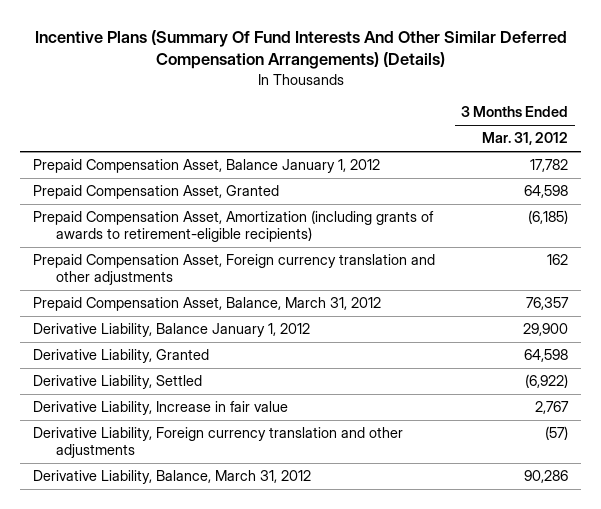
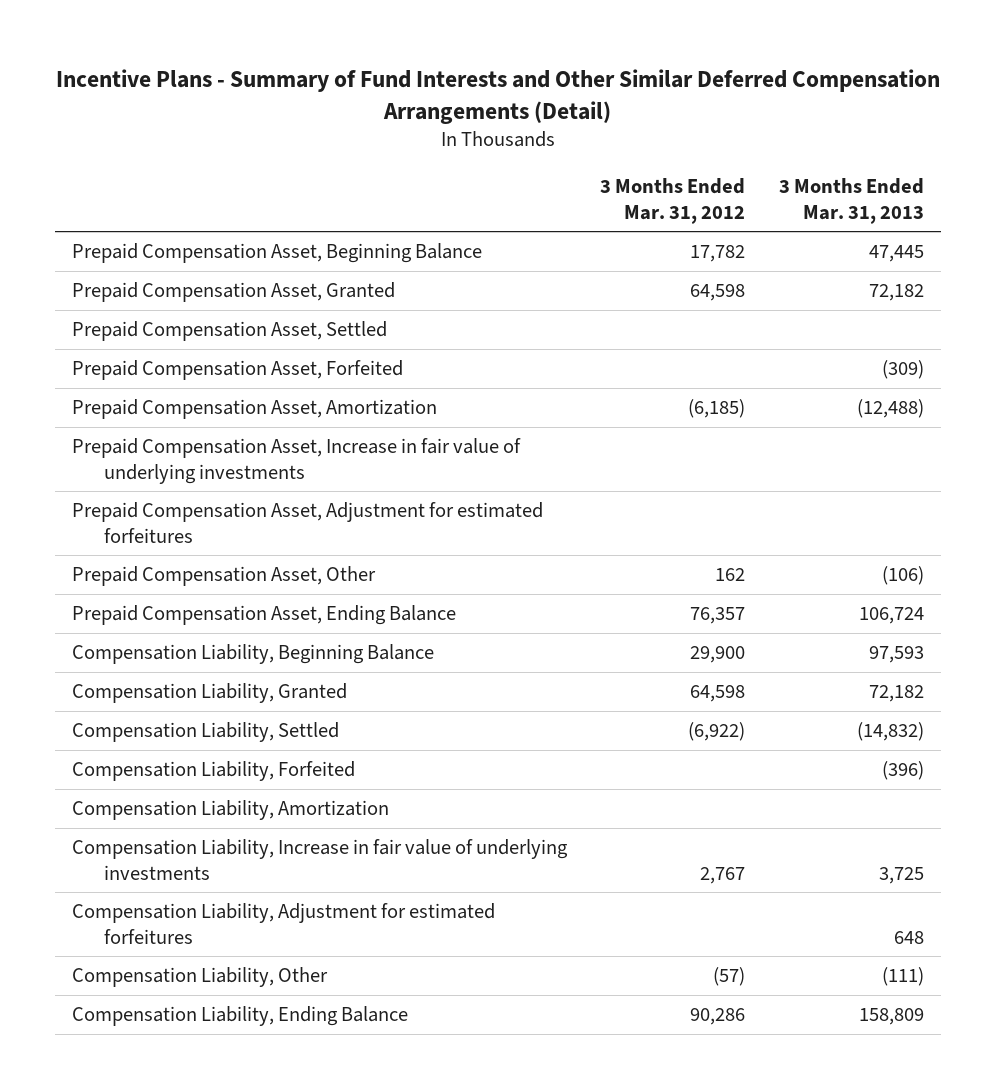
[34,29,567,70] Incentive Plans (Summary Of Fund Interests And Other Similar Deferred Compensation Arrangements) (Details) -> [55,68,940,124] Incentive Plans - Summary of Fund Interests and Other Similar Deferred Compensation Arrangements (Detail)
none -> [778,177,924,224] 3 Months Ended Mar. 31, 2013
[33,159,381,174] Prepaid Compensation Asset, Balance January 1, 2012 -> [71,243,482,264] Prepaid Compensation Asset, Beginning Balance
none -> [71,321,387,342] Prepaid Compensation Asset, Settled
none -> [71,360,403,381] Prepaid Compensation Asset, Forfeited
[33,210,435,243] Prepaid Compensation Asset, Amortization (including grants of awards to retirement-eligible recipients) -> [71,399,437,420] Prepaid Compensation Asset, Amortization
none -> [71,438,521,484] Prepaid Compensation Asset, Increase in fair value of underlying investments
none -> [71,502,543,543] Prepaid Compensation Asset, Adjustment for estimated forfeitures
[33,254,436,286] Prepaid Compensation Asset, Foreign currency translation and other adjustments -> [71,566,376,587] Prepaid Compensation Asset, Other
[33,297,382,312] Prepaid Compensation Asset, Balance, March 31, 2012 -> [71,605,456,626] Prepaid Compensation Asset, Ending Balance
[33,323,311,338] Derivative Liability, Balance January 1, 2012 -> [71,644,434,665] Compensation Liability, Beginning Balance
[33,349,210,364] Derivative Liability, Granted -> [71,683,347,704] Compensation Liability, Granted
[33,375,203,390] Derivative Liability, Settled -> [71,722,339,743] Compensation Liability, Settled
none -> [71,761,355,782] Compensation Liability, Forfeited
none -> [71,800,389,821] Compensation Liability, Amortization
[33,401,289,416] Derivative Liability, Increase in fair value -> [71,839,568,880] Compensation Liability, Increase in fair value of underlying investments
none -> [71,903,495,944] Compensation Liability, Adjustment for estimated forfeitures
[33,427,404,459] Derivative Liability, Foreign currency translation and other adjustments -> [71,967,328,988] Compensation Liability, Other
[33,470,312,485] Derivative Liability, Balance, March 31, 2012 -> [71,1006,408,1027] Compensation Liability, Ending Balance

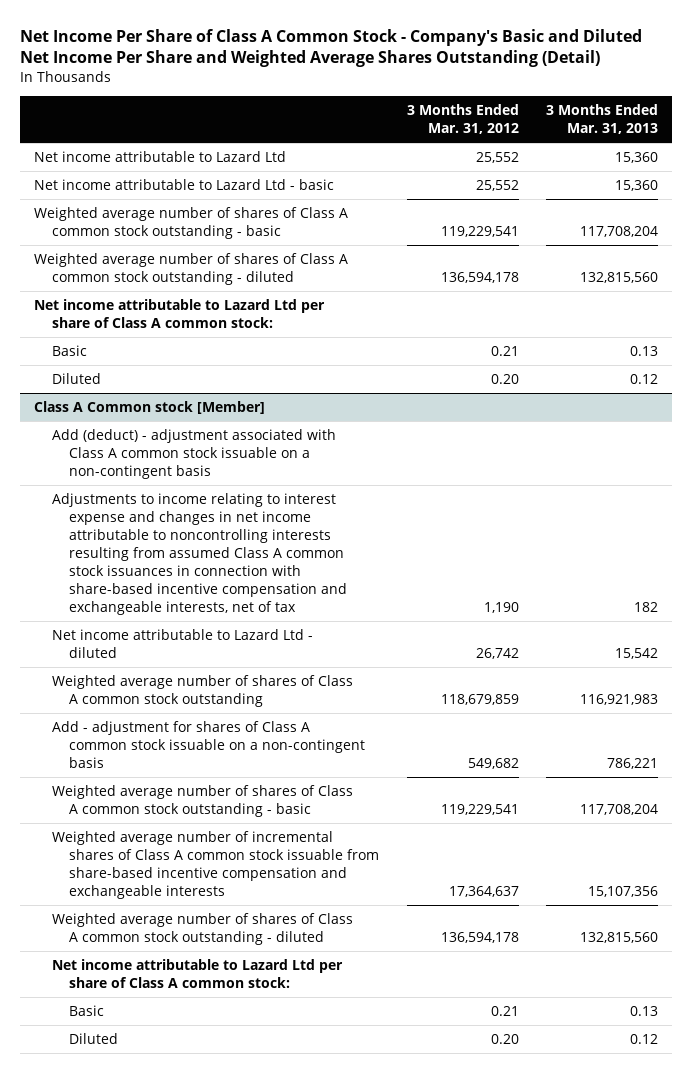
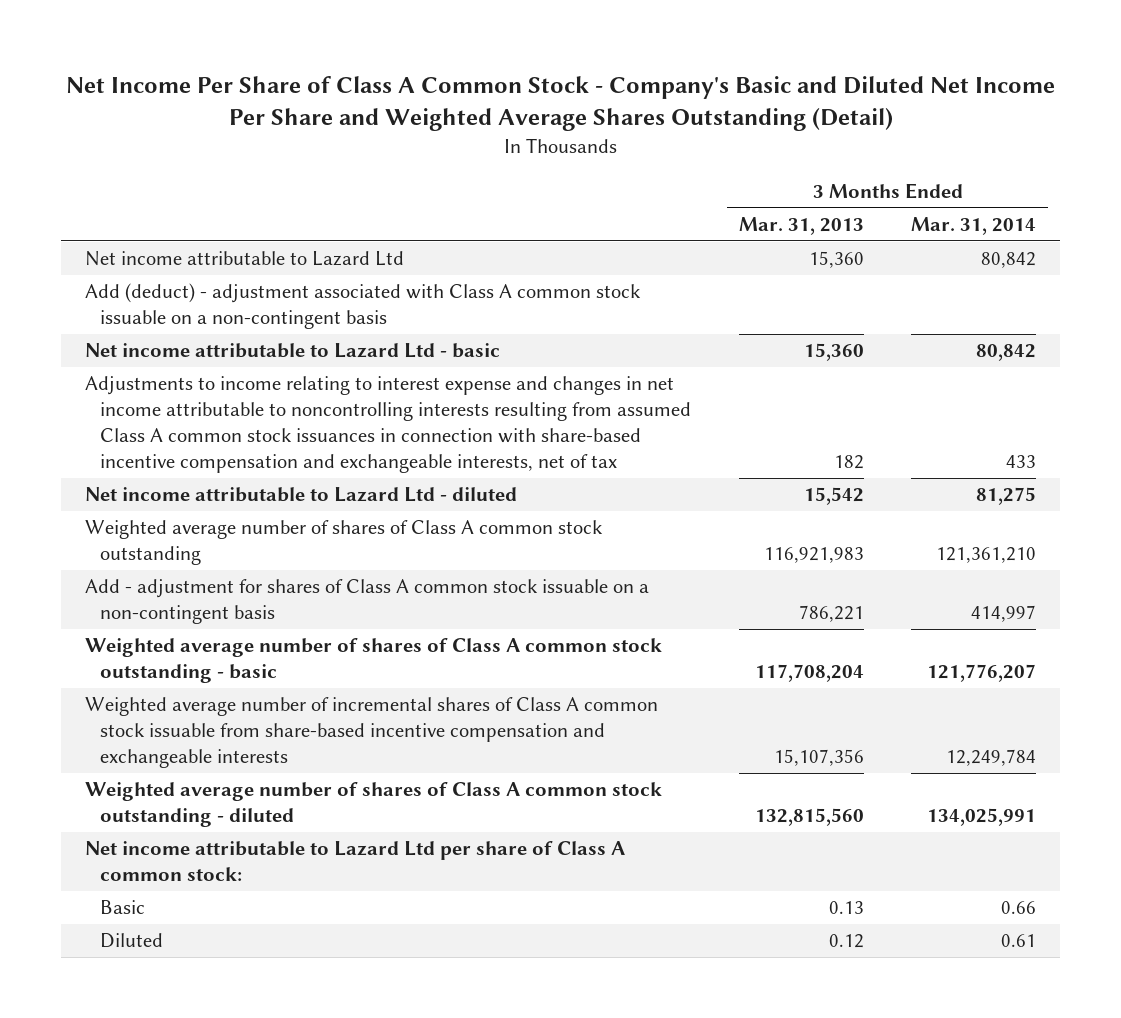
[406,104,519,135] 3 Months Ended Mar. 31, 2012 -> none
none -> [911,216,1037,235] Mar. 31, 2014
[34,207,349,240] Weighted average number of shares of Class A common stock outstanding - basic -> none
[34,253,349,286] Weighted average number of shares of Class A common stock outstanding - diluted -> none
[34,299,326,329] Net income attributable to Lazard Ltd per share of Class A common stock: -> none
[51,345,87,357] Basic -> none
[51,373,101,385] Diluted -> none
[34,401,266,415] Class A Common stock [Member] -> none
[34,179,335,191] Net income attributable to Lazard Ltd - basic -> [84,343,500,359] Net income attributable to Lazard Ltd - basic

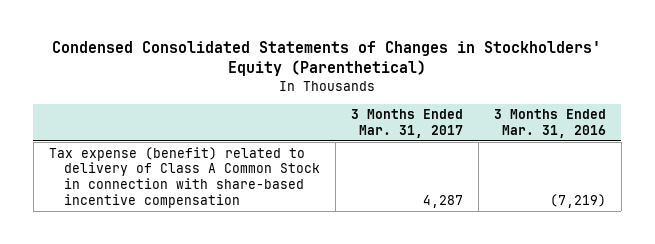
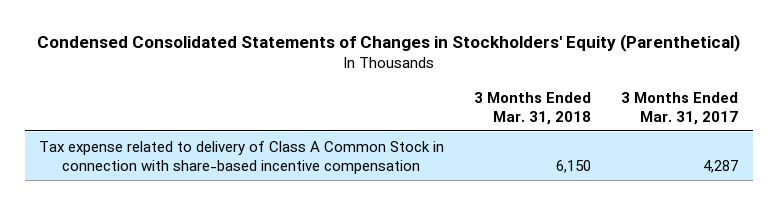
[493,109,606,138] 3 Months Ended Mar. 31, 2016 -> none
none -> [474,91,592,125] 3 Months Ended Mar. 31, 2018
[48,146,321,208] Tax expense (benefit) related to delivery of Class A Common Stock in connection with share-based incentive compensation -> [39,140,445,174] Tax expense related to delivery of Class A Common Stock in connection with share-based incentive compensation

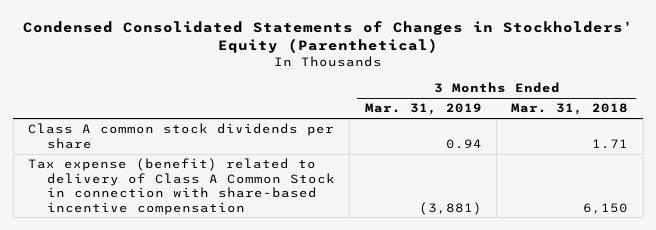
[620,91,738,125] 3 Months Ended Mar. 31, 2017 -> none
none -> [364,103,482,116] Mar. 31, 2019
none -> [27,123,334,149] Class A common stock dividends per share
[39,140,445,174] Tax expense related to delivery of Class A Common Stock in connection with share-based incentive compensation -> [27,158,335,215] Tax expense (benefit) related to delivery of Class A Common Stock in connection with share-based incentive compensation

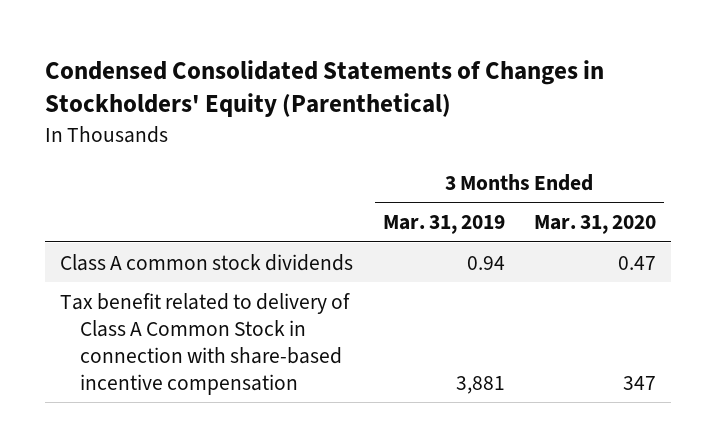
[511,103,629,116] Mar. 31, 2018 -> none
none -> [534,215,657,235] Mar. 31, 2020
[27,123,334,149] Class A common stock dividends per share -> [60,253,354,271] Class A common stock dividends
[27,158,335,215] Tax expense (benefit) related to delivery of Class A Common Stock in connection with share-based incentive compensation -> [60,292,351,395] Tax benefit related to delivery of Class A Common Stock in connection with share-based incentive compensation
[418,201,482,215] (3,881) -> [455,375,505,394] 3,881

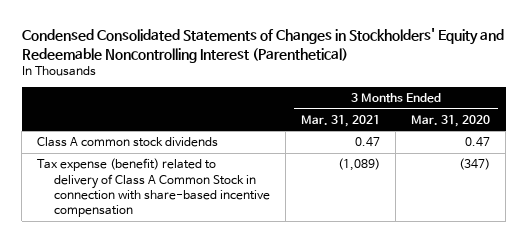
[45,59,605,118] Condensed Consolidated Statements of Changes in Stockholders' Equity (Parenthetical) -> [21,28,504,63] Condensed Consolidated Statements of Changes in Stockholders' Equity and Redeemable Noncontrolling Interest (Parenthetical)
[382,215,505,235] Mar. 31, 2019 -> none
none -> [301,114,381,127] Mar. 31, 2021
[60,292,351,395] Tax benefit related to delivery of Class A Common Stock in connection with share-based incentive compensation -> [37,158,271,218] Tax expense (benefit) related to delivery of Class A Common Stock in connection with share-based incentive compensation
[623,375,657,390] 347 -> [459,158,491,171] (347)

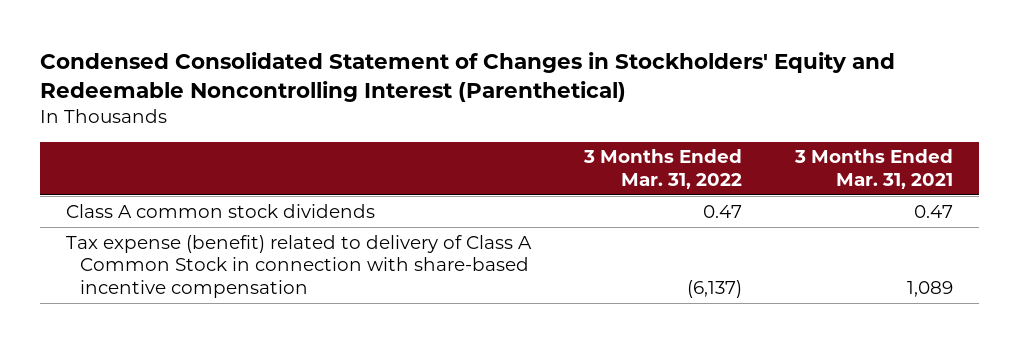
[21,28,504,63] Condensed Consolidated Statements of Changes in Stockholders' Equity and Redeemable Noncontrolling Interest (Parenthetical) -> [39,51,895,102] Condensed Consolidated Statement of Changes in Stockholders' Equity and Redeemable Noncontrolling Interest (Parenthetical)
[411,114,491,127] Mar. 31, 2020 -> none
none -> [582,149,742,189] 3 Months Ended Mar. 31, 2022
[338,158,381,172] (1,089) -> [906,280,953,297] 1,089

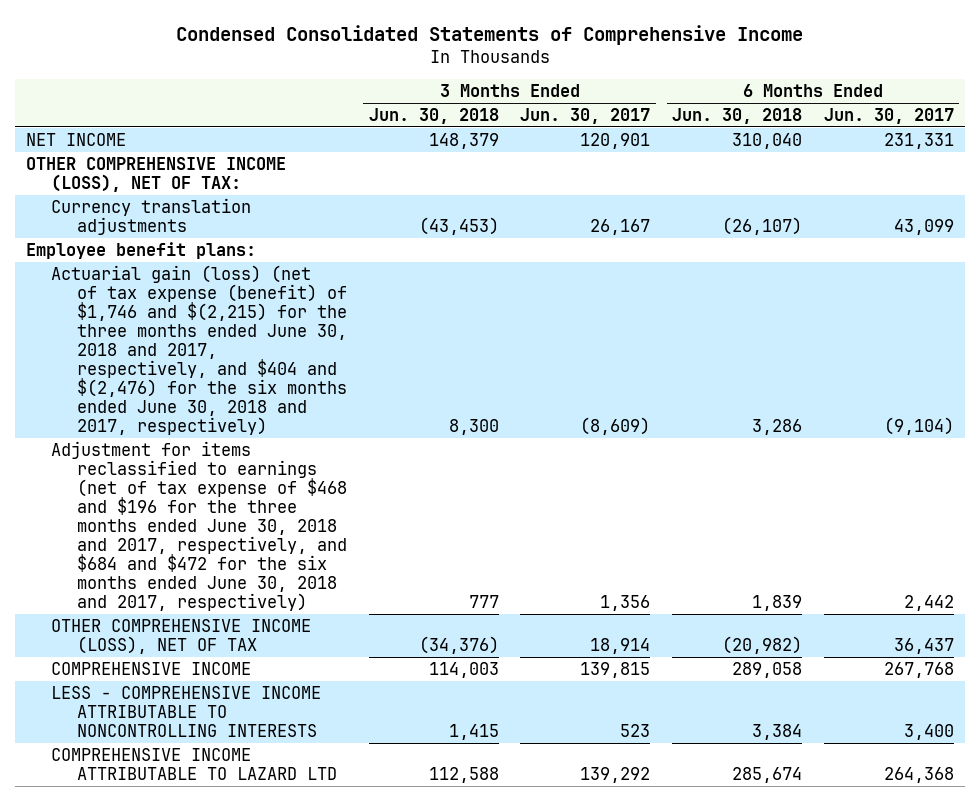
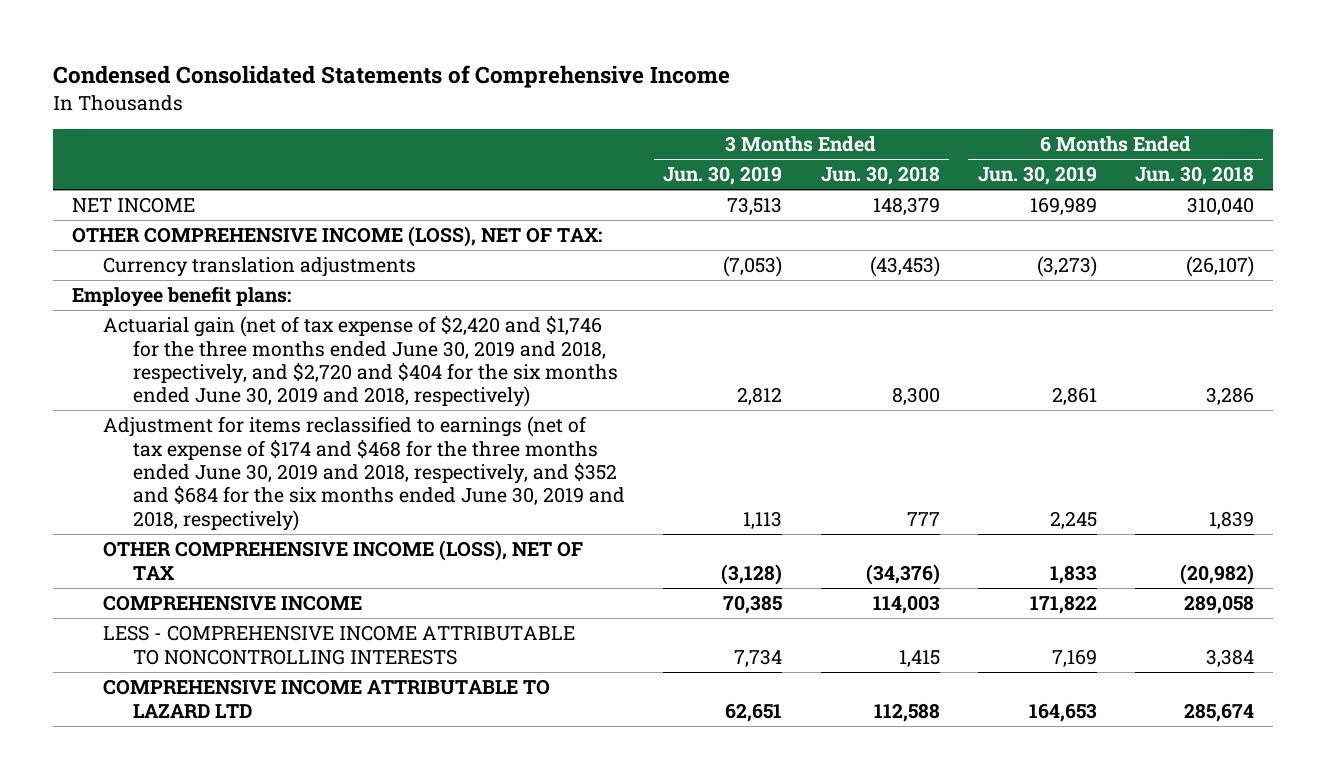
[520,108,651,125] Jun. 30, 2017 -> none
[823,108,954,125] Jun. 30, 2017 -> none
none -> [663,166,783,186] Jun. 30, 2019
none -> [977,166,1097,186] Jun. 30, 2019
[51,264,347,435] Actuarial gain (loss) (net of tax expense (benefit) of $1,746 and $(2,215) for the three months ended June 30, 2018 and 2017, respectively, and $404 and $(2,476) for the six months ended June 30, 2018 and 2017, respectively) -> [102,315,619,408] Actuarial gain (net of tax expense of $2,420 and $1,746 for the three months ended June 30, 2019 and 2018, respectively, and $2,720 and $404 for the six months ended June 30, 2019 and 2018, respectively)
[51,440,347,611] Adjustment for items reclassified to earnings (net of tax expense of $468 and $196 for the three months ended June 30, 2018 and 2017, respectively, and $684 and $472 for the six months ended June 30, 2018 and 2017, respectively) -> [102,416,626,531] Adjustment for items reclassified to earnings (net of tax expense of $174 and $468 for the three months ended June 30, 2019 and 2018, respectively, and $352 and $684 for the six months ended June 30, 2019 and 2018, respectively)

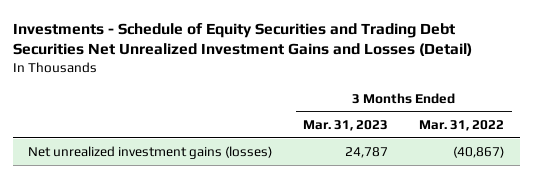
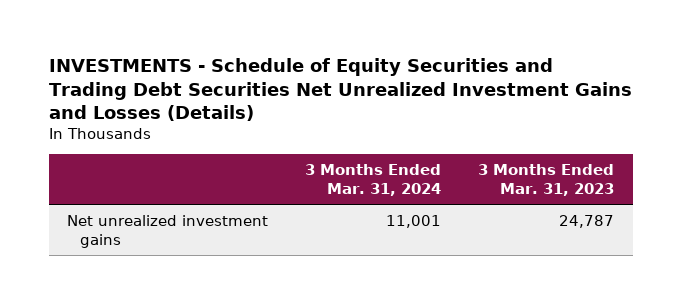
[12,22,472,57] Investments - Schedule of Equity Securities and Trading Debt Securities Net Unrealized Investment Gains and Losses (Detail) -> [48,58,632,122] INVESTMENTS - Schedule of Equity Securities and Trading Debt Securities Net Unrealized Investment Gains and Losses (Details)
[419,120,505,132] Mar. 31, 2022 -> none
none -> [305,163,442,197] 3 Months Ended Mar. 31, 2024
[28,146,273,160] Net unrealized investment gains (losses) -> [67,214,269,249] Net unrealized investment gains

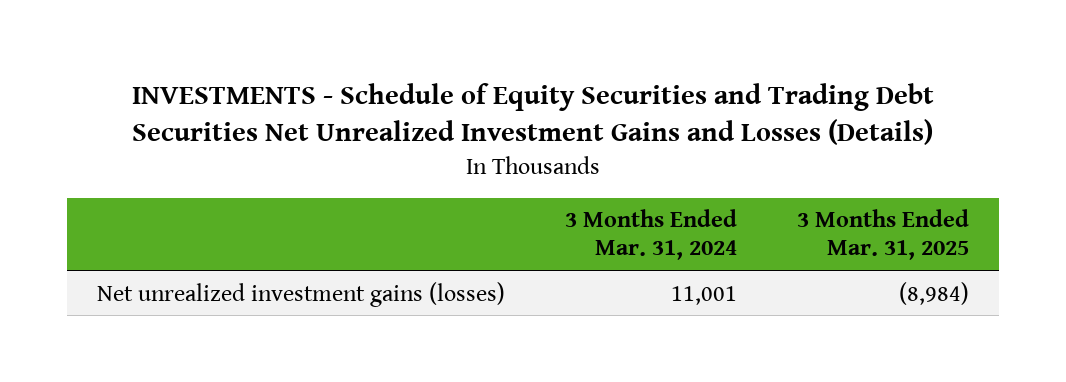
[478,163,615,197] 3 Months Ended Mar. 31, 2023 -> none
none -> [797,209,970,261] 3 Months Ended Mar. 31, 2025
[67,214,269,249] Net unrealized investment gains -> [96,281,505,307] Net unrealized investment gains (losses)

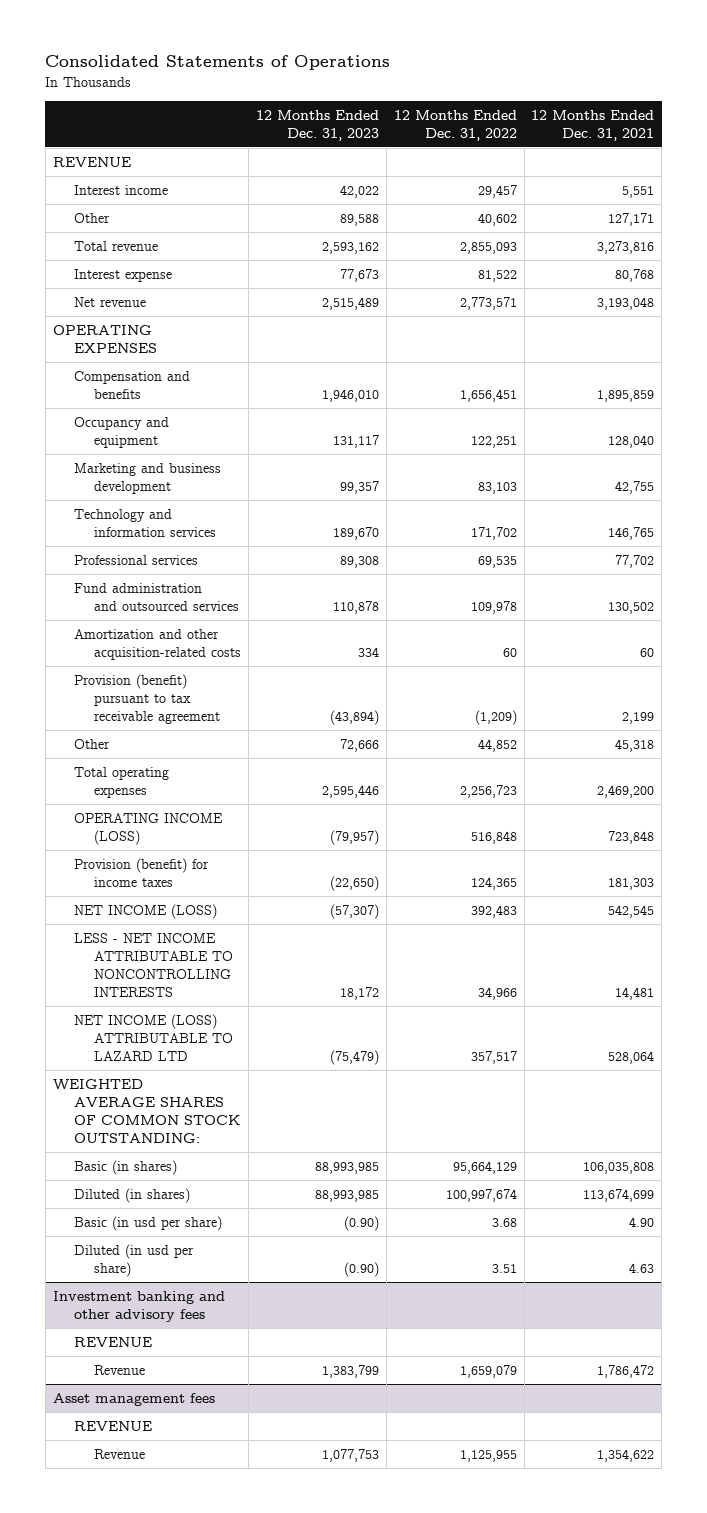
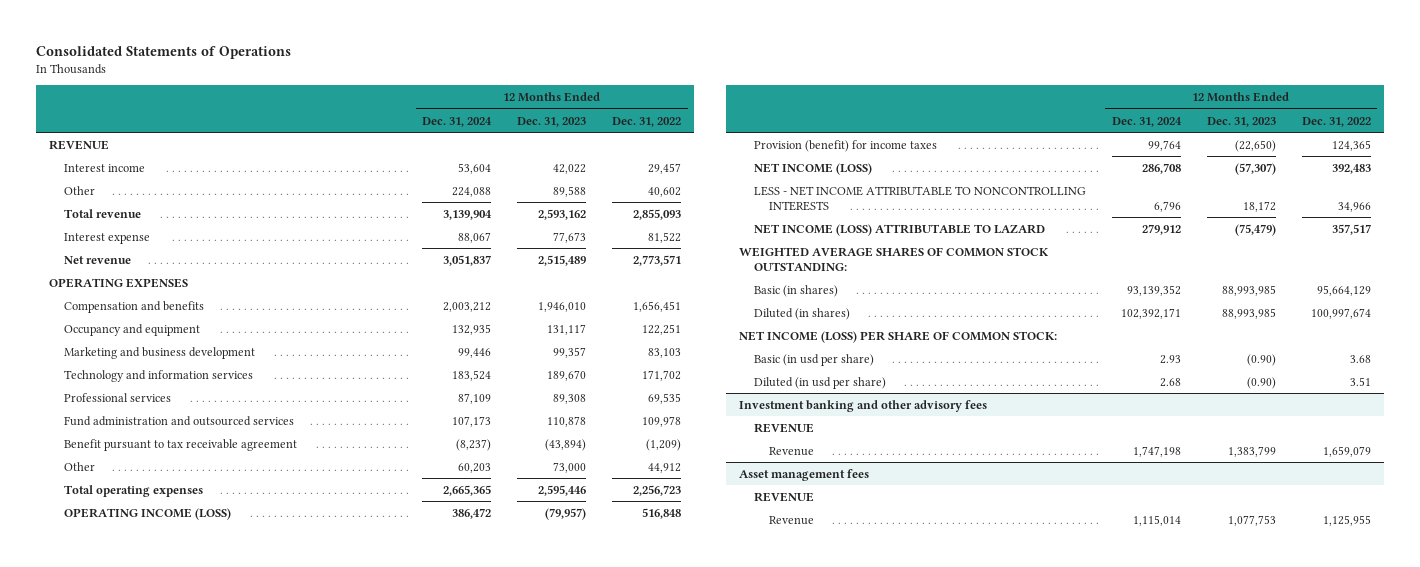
[531,109,655,141] 12 Months Ended Dec. 31, 2021 -> none
none -> [422,116,493,127] Dec. 31, 2024
[73,629,242,660] Amortization and other acquisition-related costs -> none
[73,674,221,724] Provision (benefit) pursuant to tax receivable agreement -> [64,438,298,451] Benefit pursuant to tax receivable agreement
[340,739,380,753] 72,666 -> [553,461,587,473] 73,000
[477,739,517,753] 44,852 -> [648,462,682,473] 44,912
[73,1014,234,1061] NET INCOME (LOSS) ATTRIBUTABLE TO LAZARD LTD -> [753,223,1045,236] NET INCOME (LOSS) ATTRIBUTABLE TO LAZARD
none -> [738,330,1057,343] NET INCOME (LOSS) PER SHARE OF COMMON STOCK:

